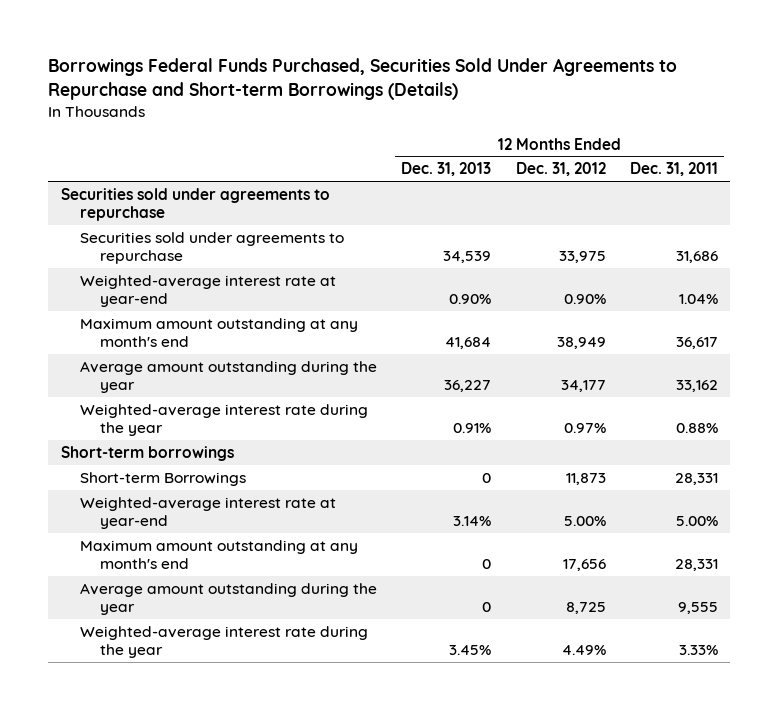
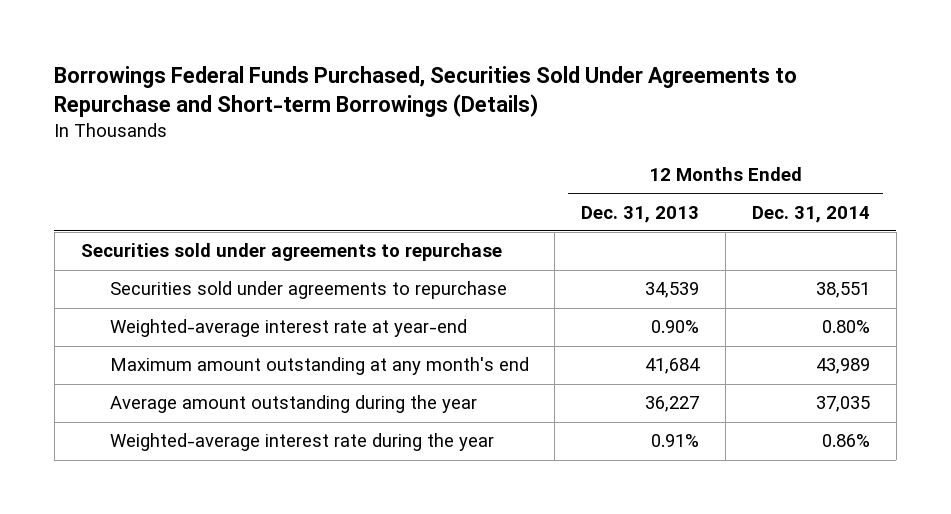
[515,162,606,177] Dec. 31, 2012 -> none
[629,162,718,177] Dec. 31, 2011 -> none
none -> [752,205,871,223] Dec. 31, 2014
[60,445,234,461] Short-term borrowings -> none
[80,471,247,486] Short-term Borrowings -> none
[80,496,337,530] Weighted-average interest rate at year-end -> none
[80,539,359,570] Maximum amount outstanding at any month's end -> none
[80,582,378,616] Average amount outstanding during the year -> none
[80,625,369,659] Weighted-average interest rate during the year -> none

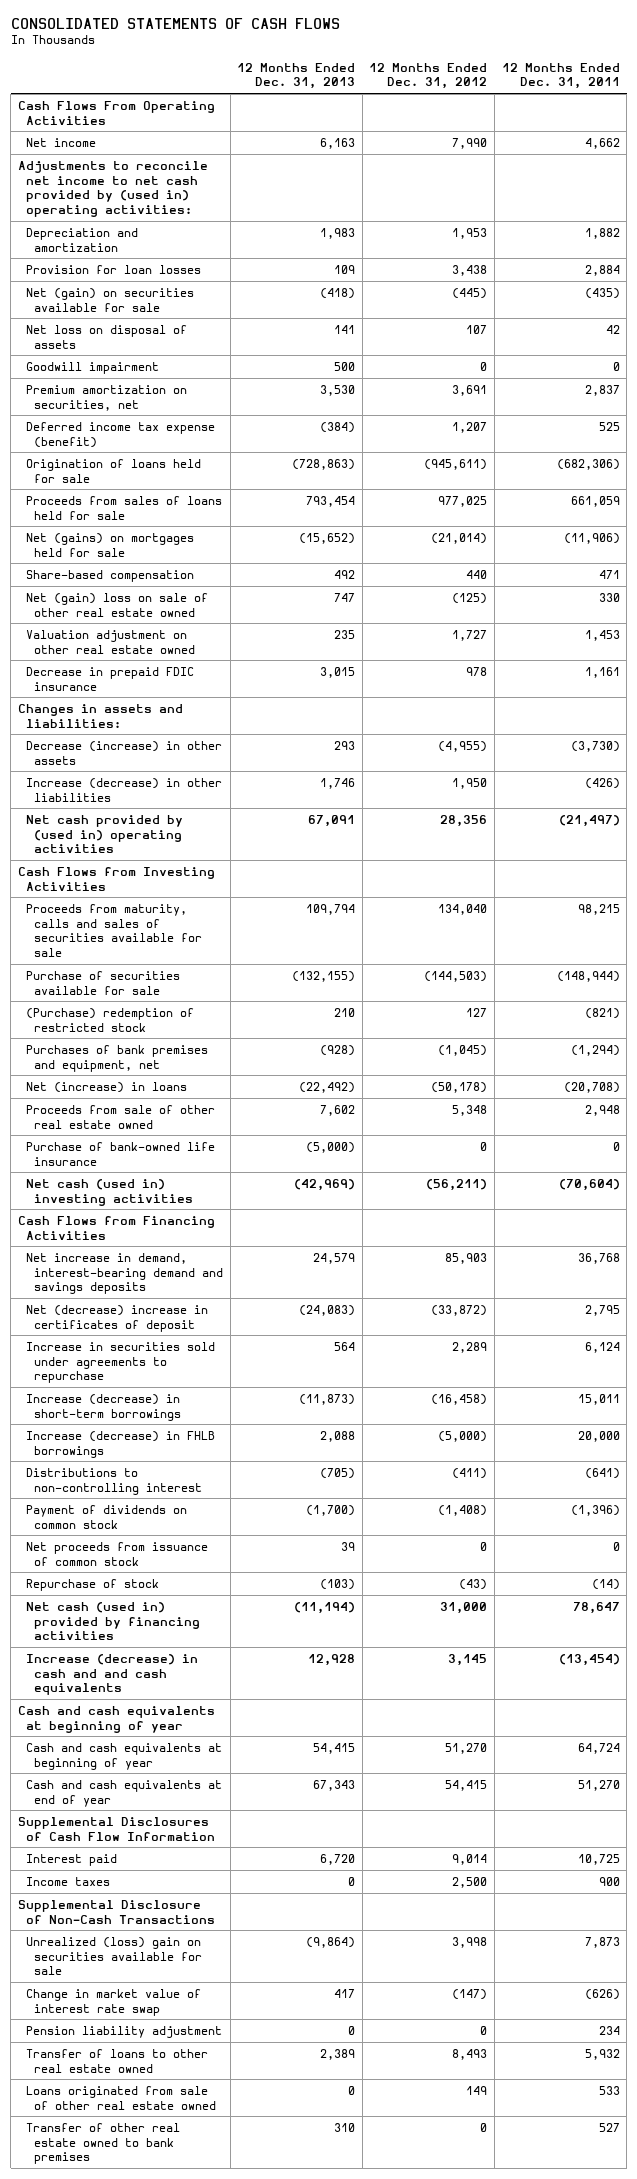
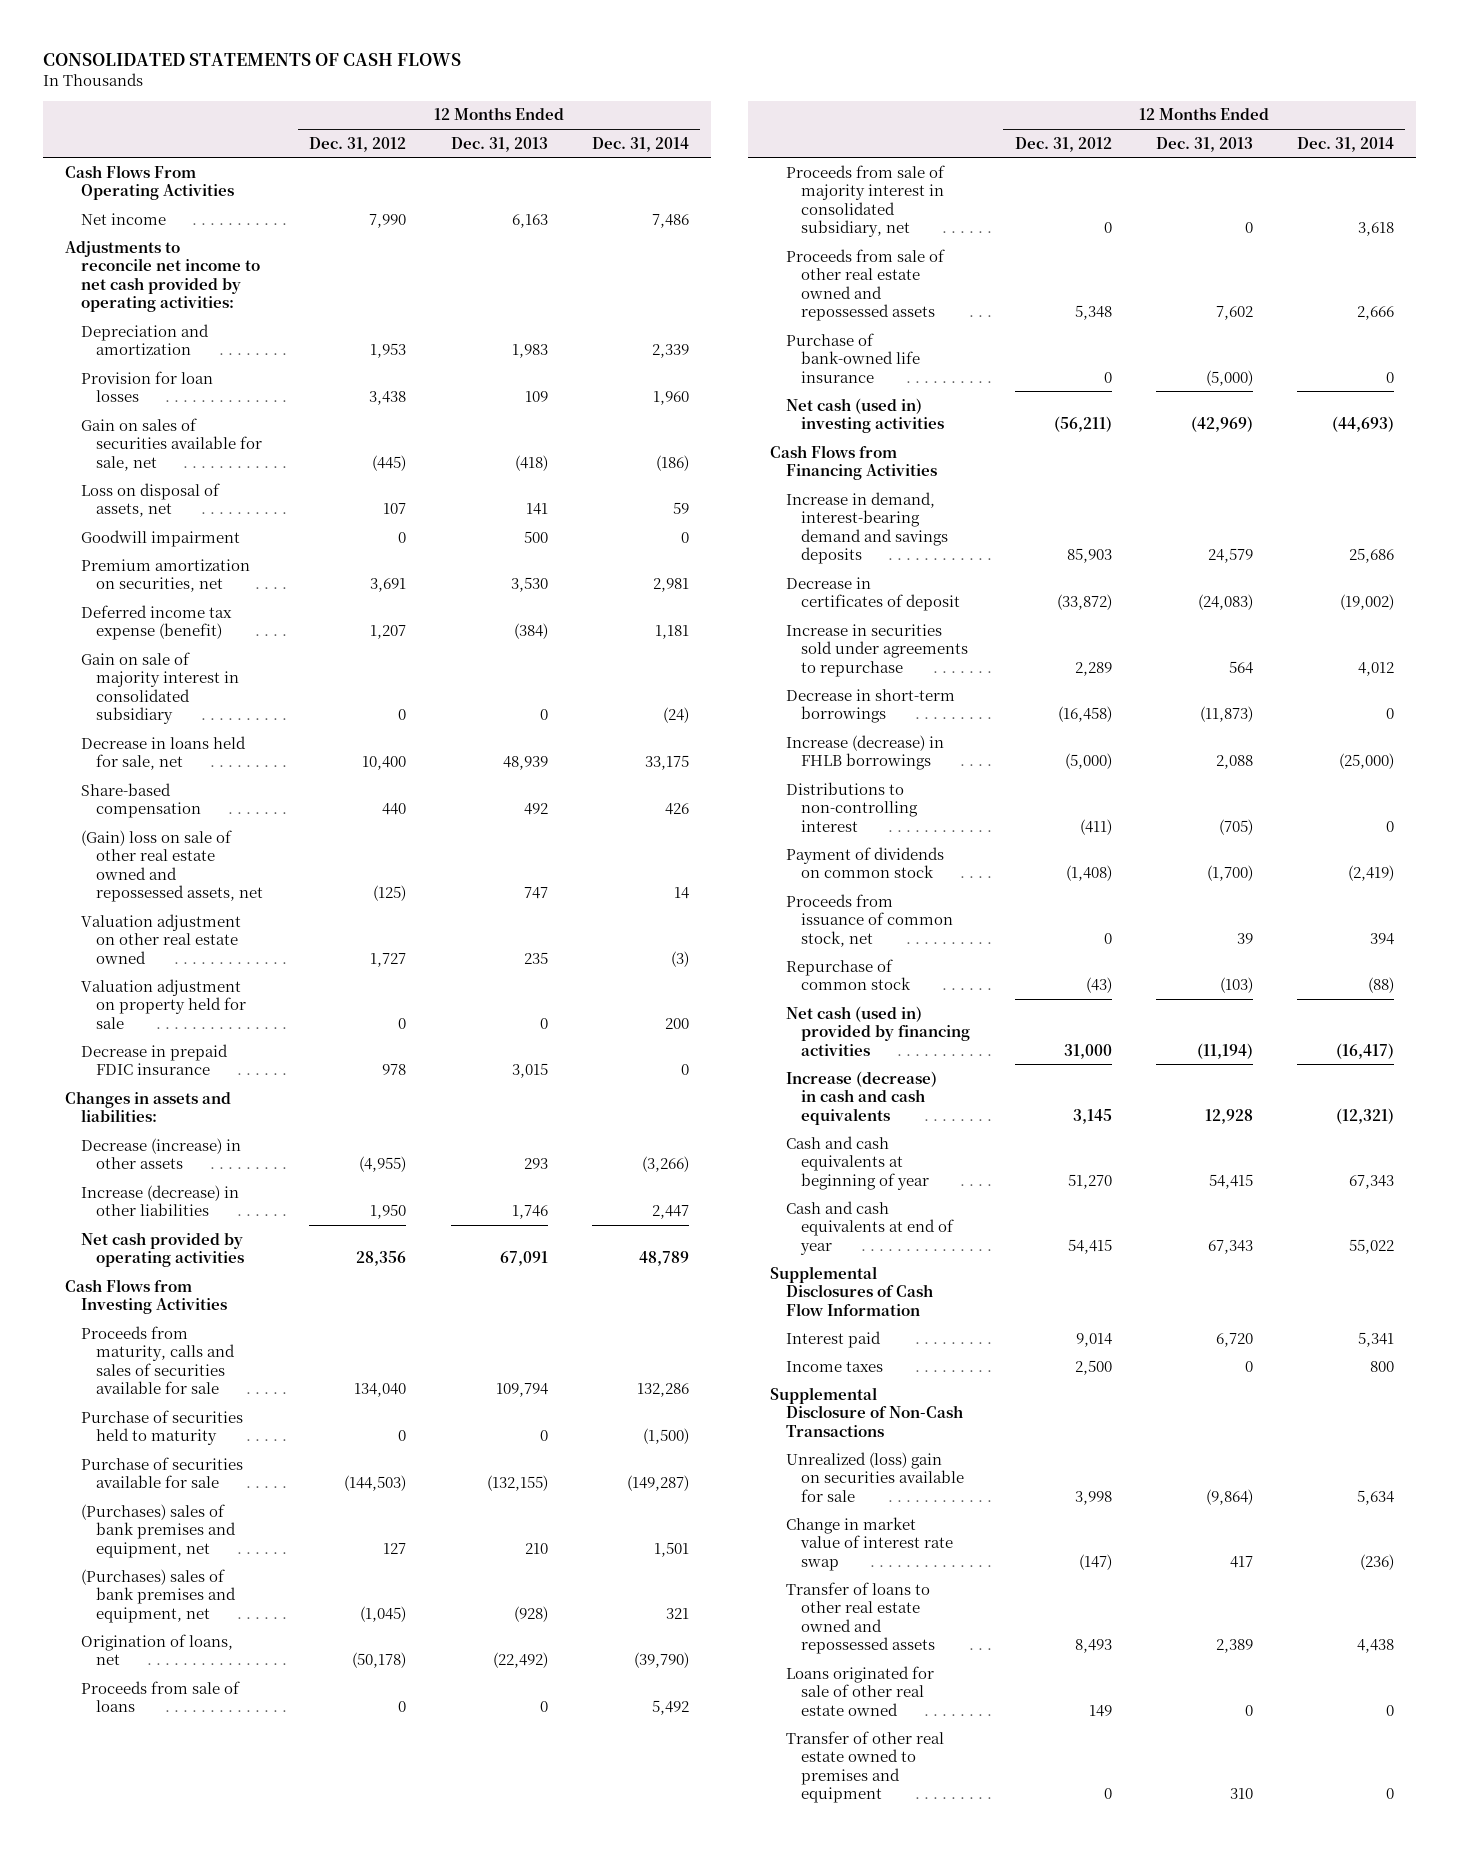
[501,62,620,90] 12 Months Ended Dec. 31, 2011 -> none
none -> [591,136,689,152] Dec. 31, 2014
[17,160,208,218] Adjustments to reconcile net income to net cash provided by (used in) operating activities: -> [65,240,260,313] Adjustments to reconcile net income to net cash provided by operating activities:
[25,287,194,312] Net (gain) on securities available for sale -> [80,417,263,471] Gain on sales of securities available for sale, net
[25,324,187,349] Net loss on disposal of assets -> [80,482,220,518] Loss on disposal of assets, net
[25,495,222,520] Proceeds from sales of loans held for sale -> none
[25,532,194,557] Net (gains) on mortgages held for sale -> none
none -> [80,651,240,725] Gain on sale of majority interest in consolidated subsidiary
[25,458,201,483] Origination of loans held for sale -> [80,735,246,771] Decrease in loans held for sale, net
[292,458,356,470] (728,863) -> [502,756,548,771] 48,939
[424,458,488,470] (945,611) -> [362,756,407,771] 10,400
[25,592,208,617] Net (gain) loss on sale of other real estate owned -> [80,829,264,903] (Gain) loss on sale of other real estate owned and repossessed assets, net
none -> [80,978,247,1029] Valuation adjustment on property held for sale
[25,814,183,854] Net cash provided by (used in) operating activities -> [80,1231,245,1268] Net cash provided by operating activities
none -> [80,1409,243,1446] Purchase of securities held to maturity
[25,1007,194,1032] (Purchase) redemption of restricted stock -> [80,1503,237,1558] (Purchases) sales of bank premises and equipment, net
[25,1044,208,1072] Purchases of bank premises and equipment, net -> [80,1568,237,1623] (Purchases) sales of bank premises and equipment, net
[25,1081,187,1093] Net (increase) in loans -> [80,1633,233,1666] Origination of loans, net
none -> [80,1680,240,1713] Proceeds from sale of loans
none -> [785,164,945,238] Proceeds from sale of majority interest in consolidated subsidiary, net
[25,1104,215,1129] Proceeds from sale of other real estate owned -> [785,248,945,322] Proceeds from sale of other real estate owned and repossessed assets
[25,1252,224,1295] Net increase in demand, interest-bearing demand and savings deposits -> [785,491,949,565] Increase in demand, interest-bearing demand and savings deposits
[25,1304,208,1332] Net (decrease) increase in certificates of deposit -> [785,576,961,612] Decrease in certificates of deposit
[25,1393,182,1421] Increase (decrease) in short-term borrowings -> [785,688,955,724] Decrease in short-term borrowings
[25,1541,208,1566] Net proceeds from issuance of common stock -> [785,893,954,947] Proceeds from issuance of common stock, net
[25,1578,159,1591] Repurchase of stock -> [785,958,912,991] Repurchase of common stock
[17,1705,215,1733] Cash and cash equivalents at beginning of year -> none
[25,1653,198,1696] Increase (decrease) in cash and and cash equivalents -> [785,1070,937,1125] Increase (decrease) in cash and cash equivalents
[25,2025,222,2038] Pension liability adjustment -> none
[25,2048,208,2073] Transfer of loans to other real estate owned -> [785,1581,936,1655] Transfer of loans to other real estate owned and repossessed assets
[25,2085,217,2110] Loans originated from sale of other real estate owned -> [785,1665,934,1716] Loans originated for sale of other real estate owned
[25,2122,180,2165] Transfer of other real estate owned to bank premises -> [785,1730,944,1804] Transfer of other real estate owned to premises and equipment

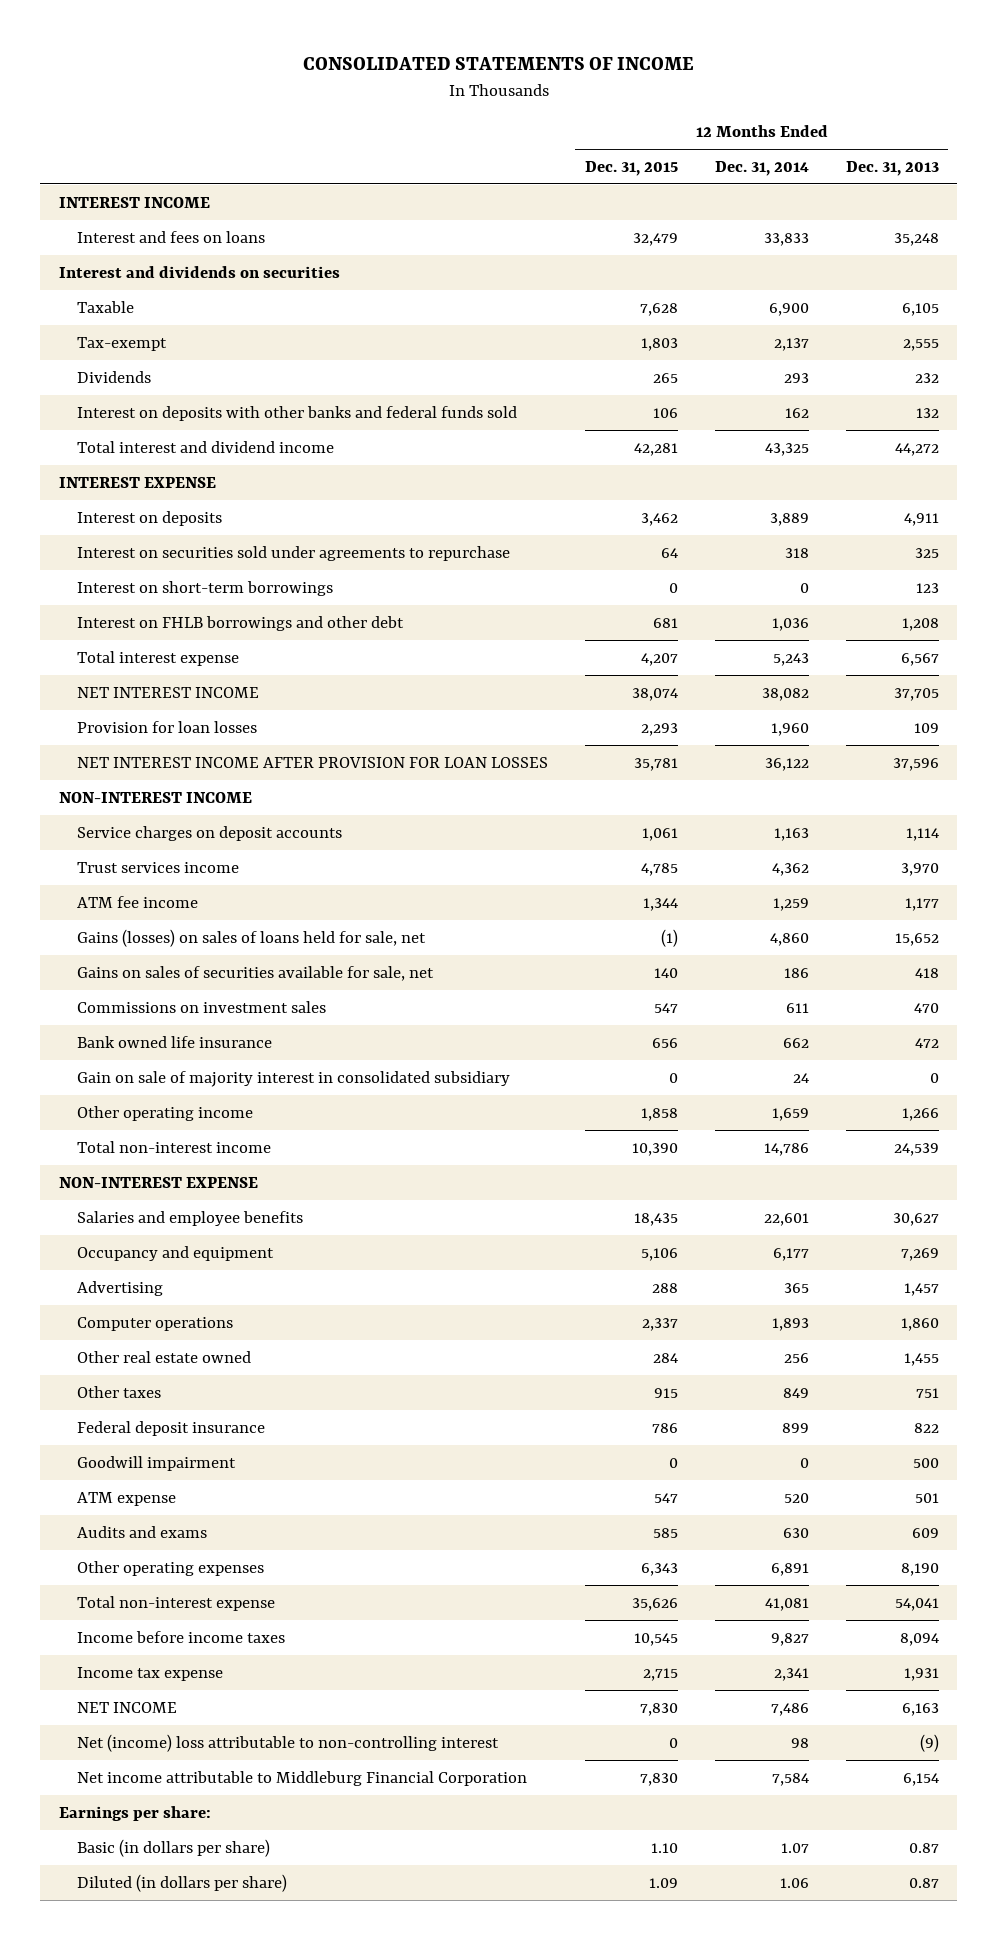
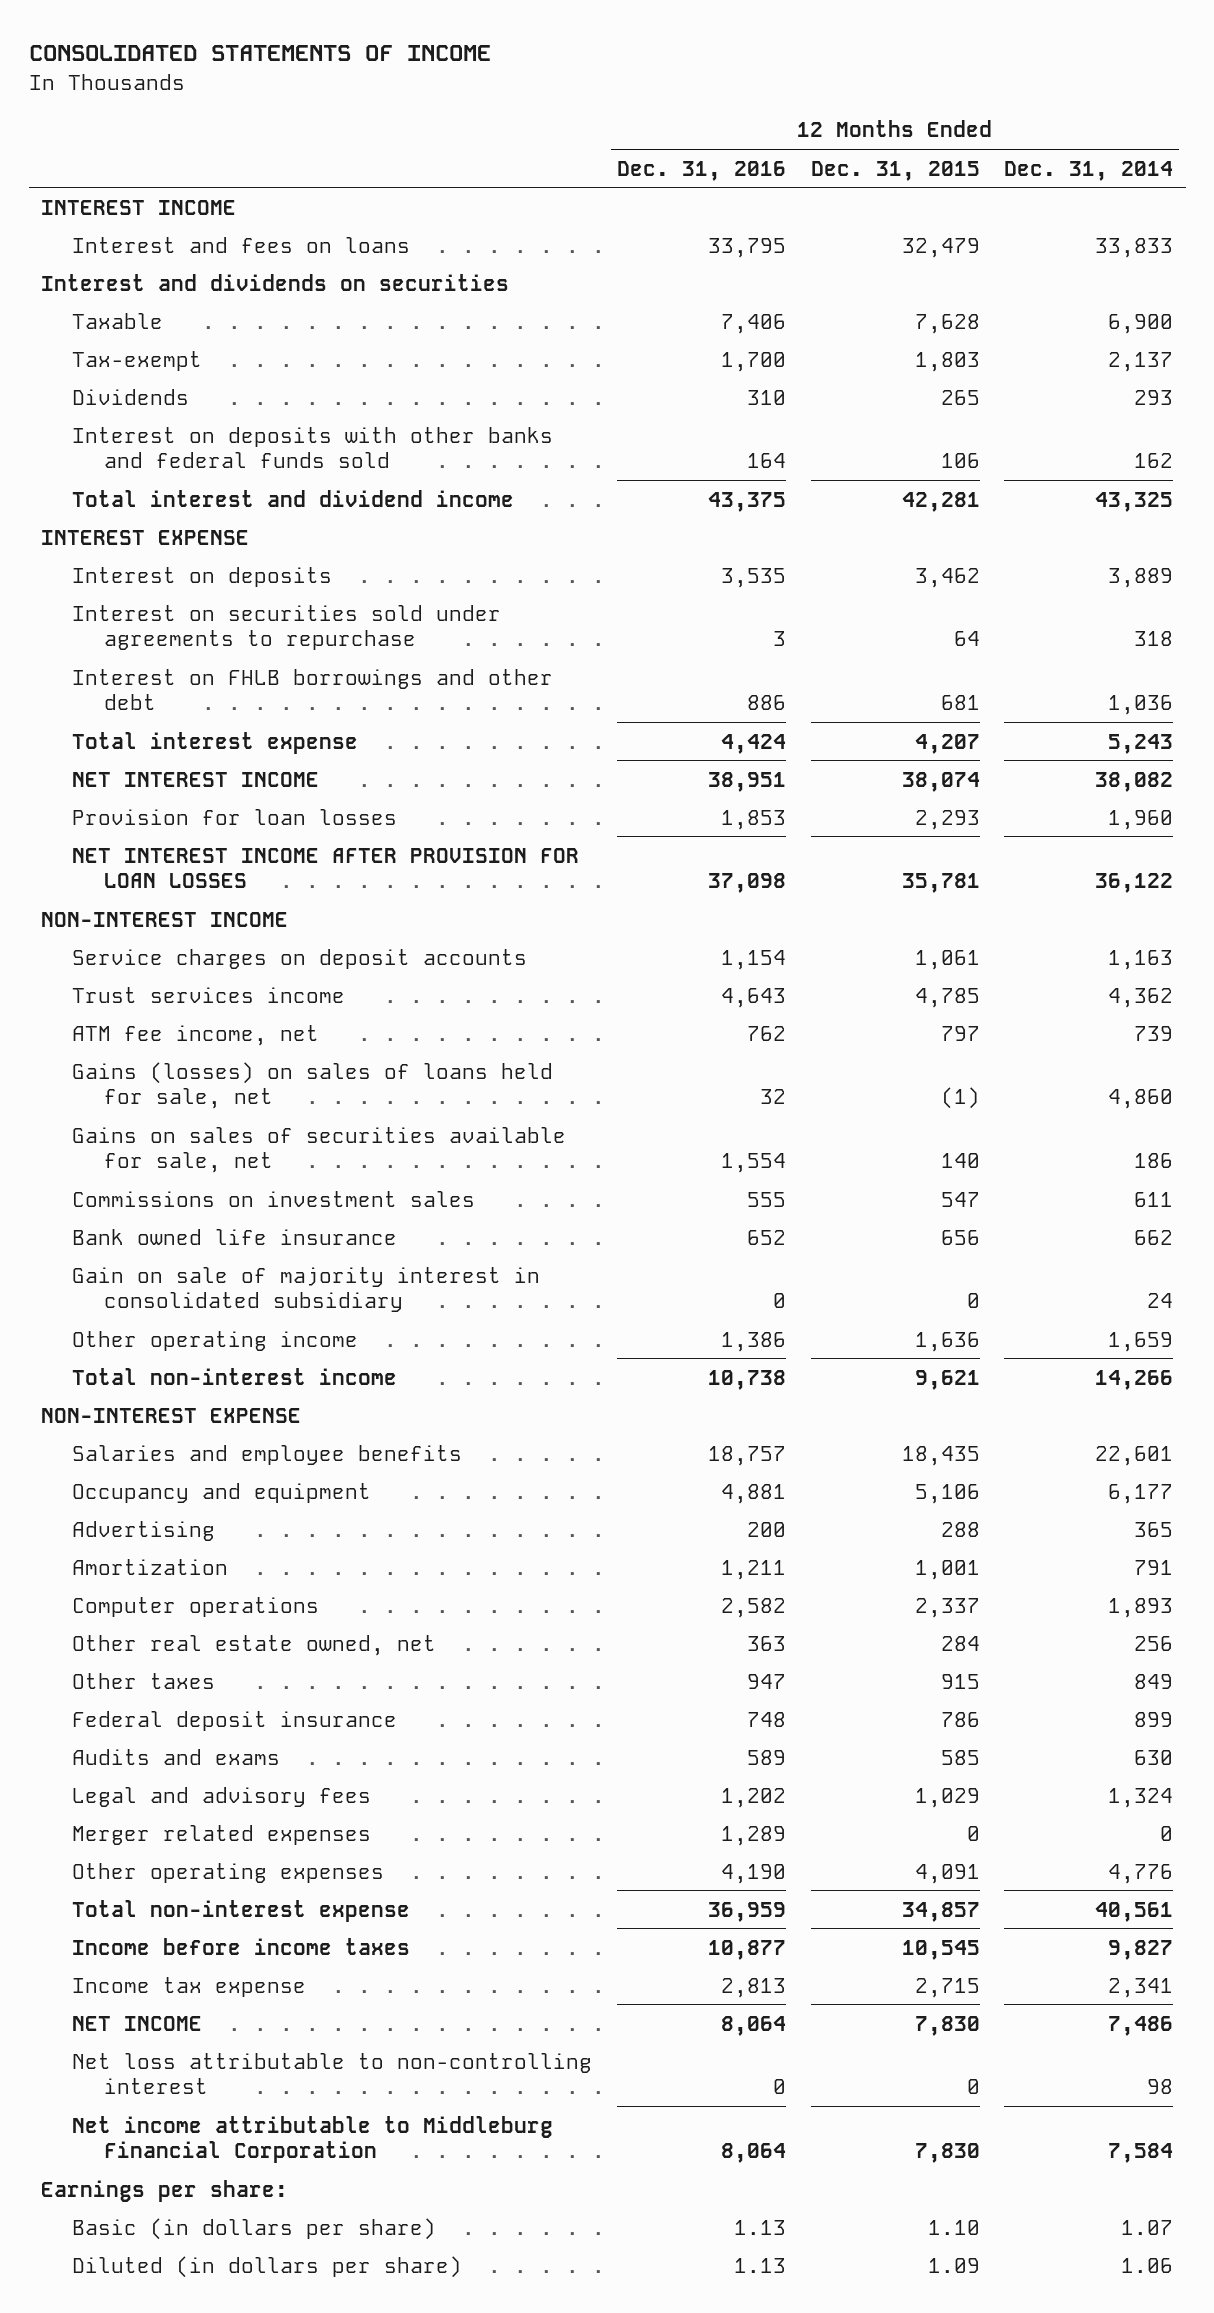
[845,160,939,176] Dec. 31, 2013 -> none
none -> [616,160,786,181] Dec. 31, 2016
[76,580,333,596] Interest on short-term borrowings -> none
[76,895,198,908] ATM fee income -> [72,1024,320,1046] ATM fee income, net
[642,897,678,911] 1,344 -> [940,1025,980,1041] 797
[772,897,809,911] 1,259 -> [1134,1025,1174,1041] 739
[640,1107,678,1121] 1,858 -> [914,1331,980,1352] 1,636
[631,1142,678,1156] 10,390 -> [914,1369,980,1390] 9,621
[763,1142,809,1156] 14,786 -> [1095,1369,1174,1390] 14,266
none -> [72,1558,229,1575] Amortization
[76,1350,251,1363] Other real estate owned -> [72,1634,437,1656] Other real estate owned, net
[76,1455,236,1471] Goodwill impairment -> none
[76,1491,176,1506] ATM expense -> none
none -> [72,1786,372,1807] Legal and advisory fees
none -> [72,1824,372,1845] Merger related expenses
[640,1562,678,1576] 6,343 -> [914,1863,980,1884] 4,091
[770,1562,809,1576] 6,891 -> [1108,1863,1174,1884] 4,776
[631,1597,678,1611] 35,626 -> [901,1901,980,1922] 34,857
[764,1597,809,1611] 41,081 -> [1095,1901,1174,1922] 40,561
[76,1733,499,1752] Net (income) loss attributable to non-controlling interest -> [72,2052,593,2095] Net loss attributable to non-controlling interest

